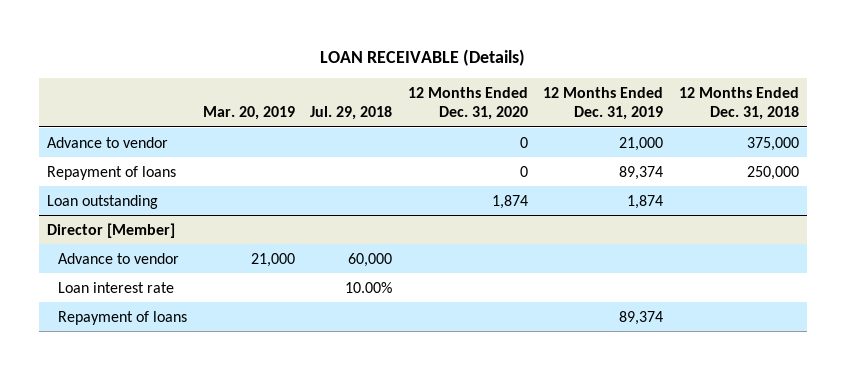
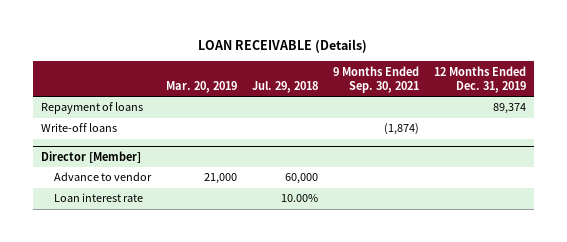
[407,86,528,121] 12 Months Ended Dec. 31, 2020 -> none
[678,86,799,121] 12 Months Ended Dec. 31, 2018 -> none
none -> [333,65,420,93] 9 Months Ended Sep. 30, 2021
[46,136,168,148] Advance to vendor -> none
[46,194,158,209] Loan outstanding -> none
none -> [40,123,117,133] Write-off loans
[58,310,188,325] Repayment of loans -> none

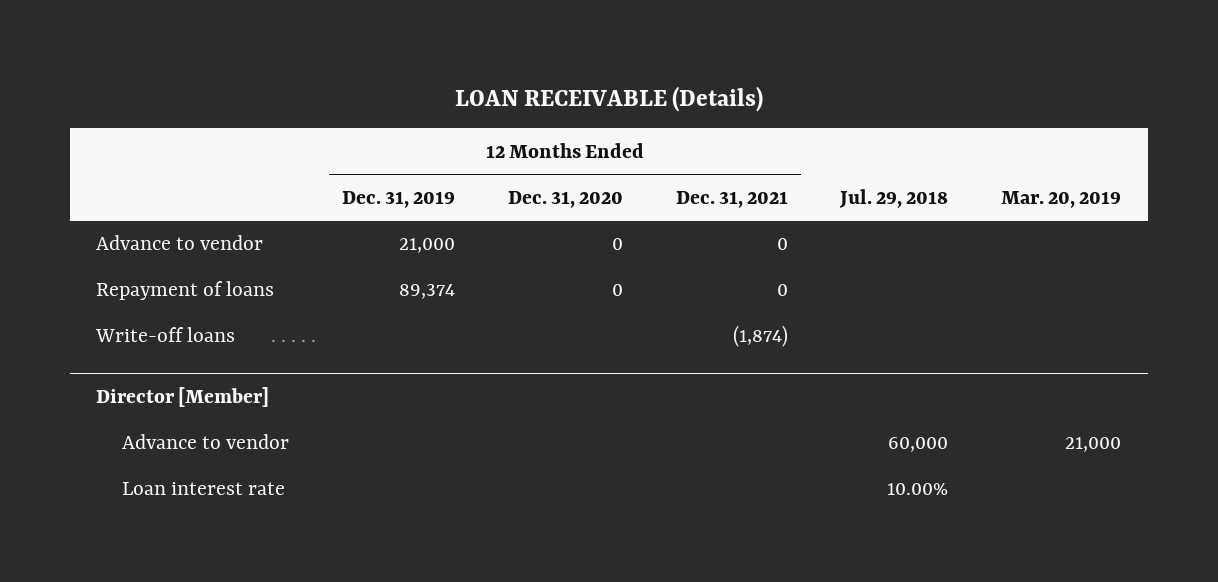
[333,65,420,93] 9 Months Ended Sep. 30, 2021 -> none
none -> [507,190,623,208] Dec. 31, 2020
none -> [675,190,788,208] Dec. 31, 2021
none -> [96,235,264,251] Advance to vendor

